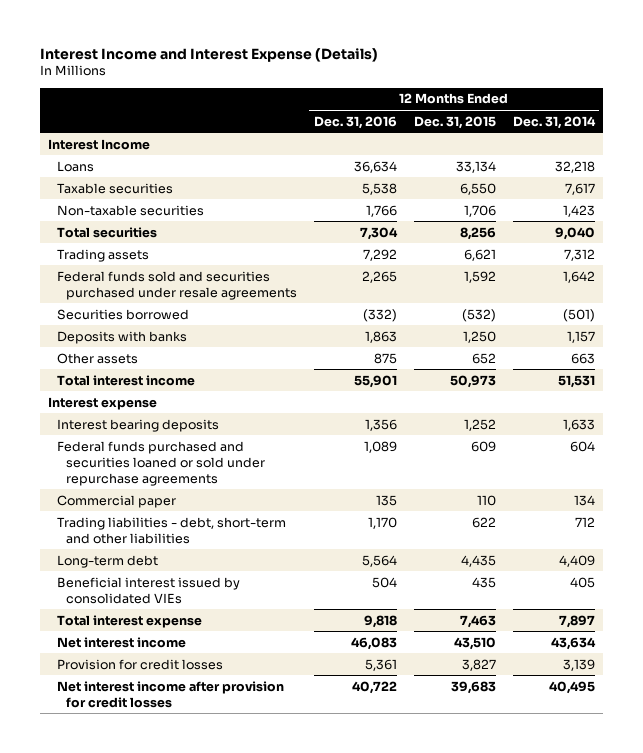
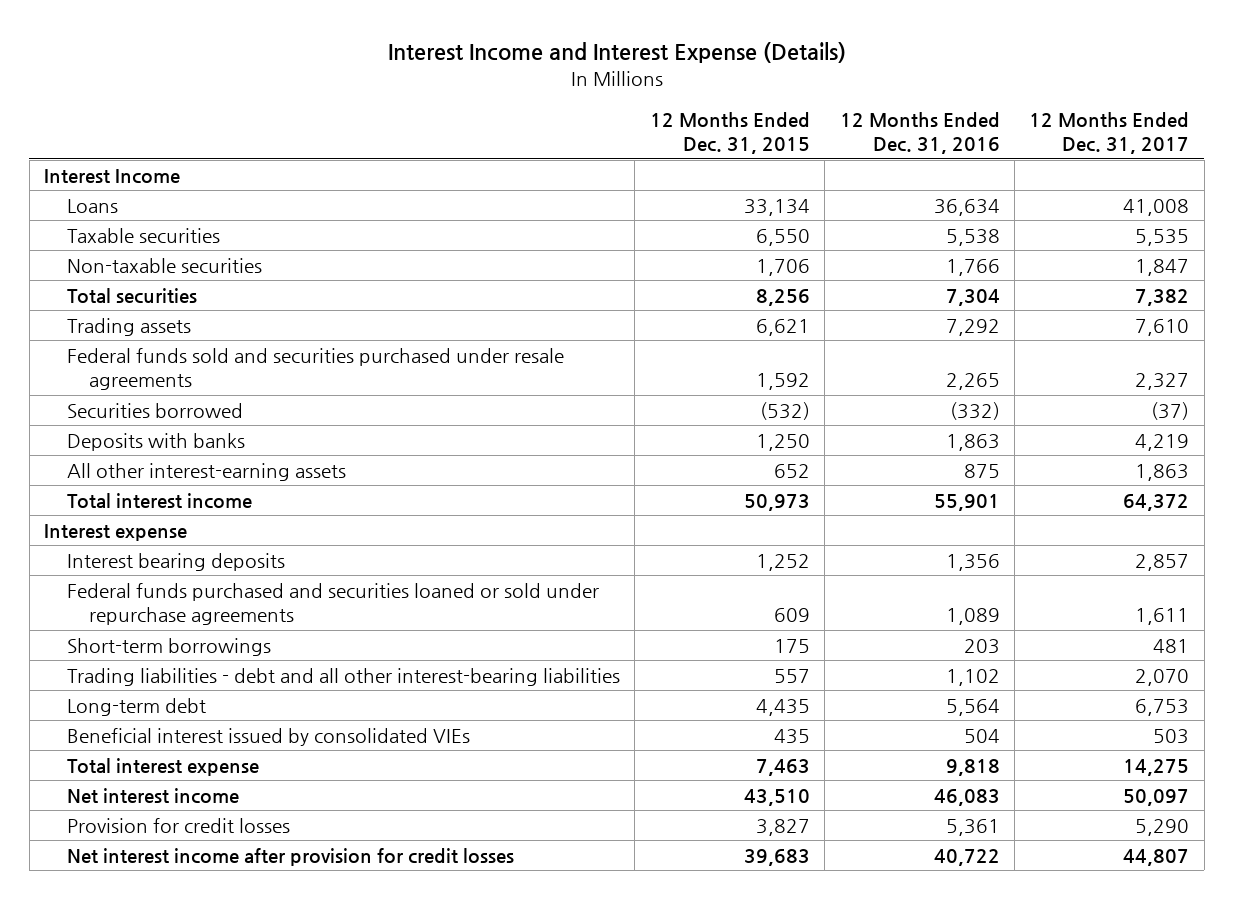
[512,115,596,129] Dec. 31, 2014 -> none
none -> [1029,112,1190,155] 12 Months Ended Dec. 31, 2017
[56,352,138,364] Other assets -> [66,462,346,481] All other interest-earning assets
[56,494,176,508] Commercial paper -> none
none -> [66,637,271,656] Short-term borrowings
[56,516,286,544] Trading liabilities - debt, short-term and other liabilities -> [66,667,620,686] Trading liabilities - debt and all other interest-bearing liabilities
[367,516,397,529] 1,170 -> [945,668,1000,686] 1,102
[471,516,496,528] 622 -> [773,668,810,683] 557

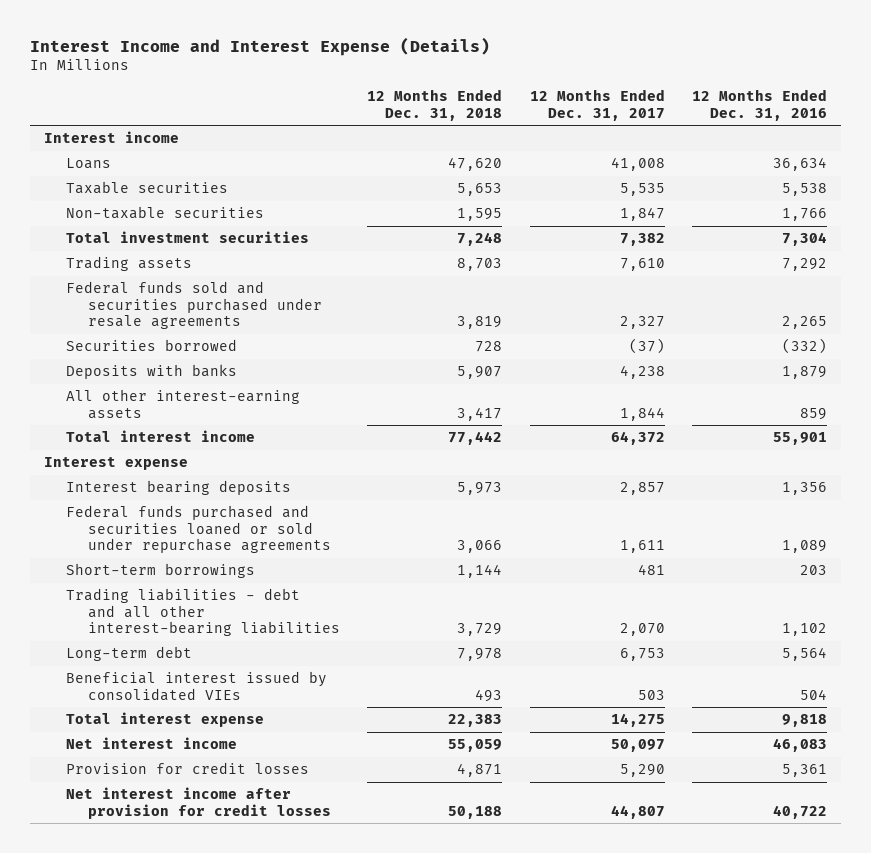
[649,112,810,155] 12 Months Ended Dec. 31, 2015 -> none
none -> [367,89,503,121] 12 Months Ended Dec. 31, 2018
[44,168,181,184] Interest Income -> [43,131,179,144] Interest income
[66,287,197,304] Total securities -> [65,231,309,244] Total investment securities
[945,433,1000,451] 1,863 -> [781,366,827,380] 1,879
[1135,433,1190,451] 4,219 -> [619,365,665,380] 4,238
[963,463,1000,478] 875 -> [799,407,827,420] 859
[1135,463,1190,481] 1,863 -> [619,406,665,421] 1,844

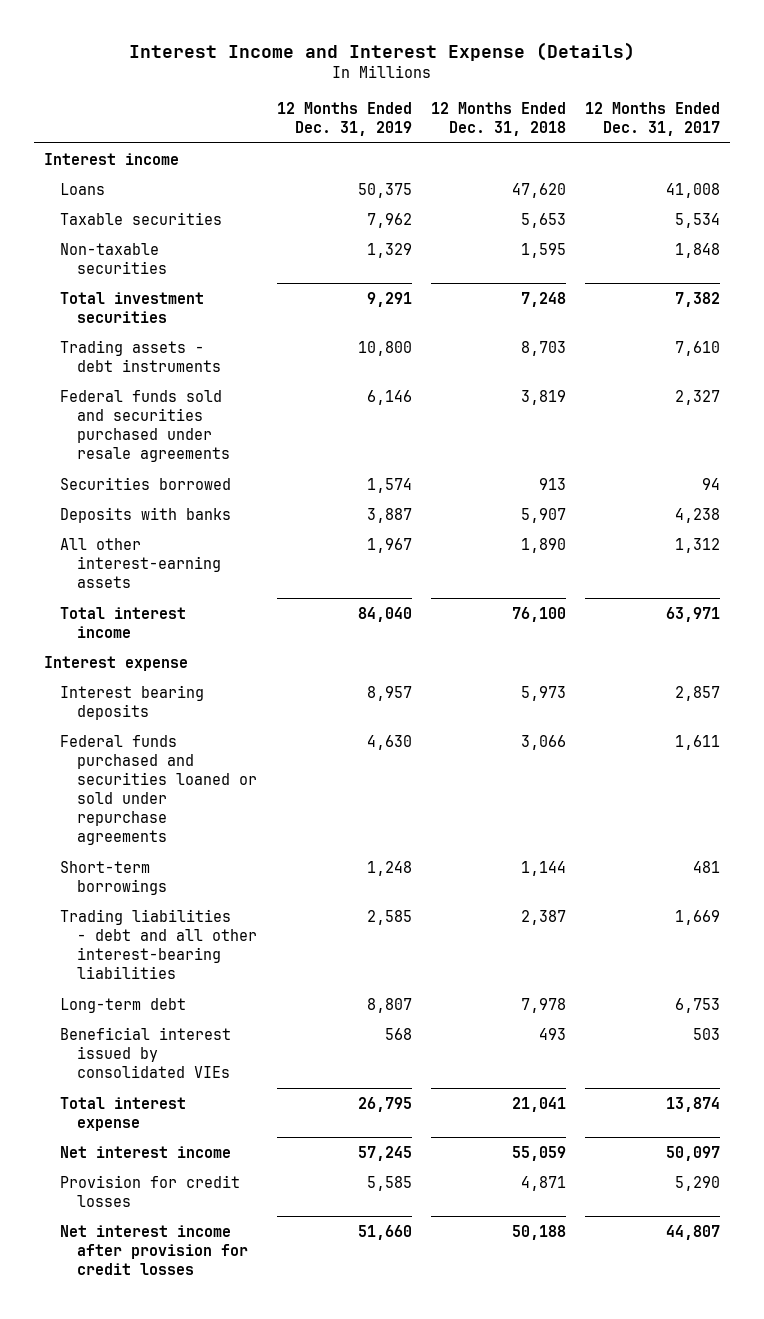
[691,89,827,121] 12 Months Ended Dec. 31, 2016 -> none
none -> [276,101,412,136] 12 Months Ended Dec. 31, 2019
[619,183,665,197] 5,535 -> [675,212,721,228] 5,534
[619,207,665,222] 1,847 -> [675,242,721,258] 1,848
[65,256,192,272] Trading assets -> [60,339,222,372] Trading assets - debt instruments
[475,341,503,353] 728 -> [538,477,566,490] 913
[628,338,665,355] (37) -> [702,477,721,490] 94
[457,406,503,421] 3,417 -> [520,537,566,553] 1,890
[619,406,665,421] 1,844 -> [675,537,721,553] 1,312
[448,431,503,446] 77,442 -> [511,606,566,622] 76,100
[610,431,665,446] 64,372 -> [666,606,721,622] 63,971
[457,623,503,637] 3,729 -> [520,909,566,925] 2,387
[619,623,665,637] 2,070 -> [675,909,721,925] 1,669
[448,714,503,728] 22,383 -> [511,1096,566,1112] 21,041
[610,713,665,728] 14,275 -> [666,1096,721,1112] 13,874

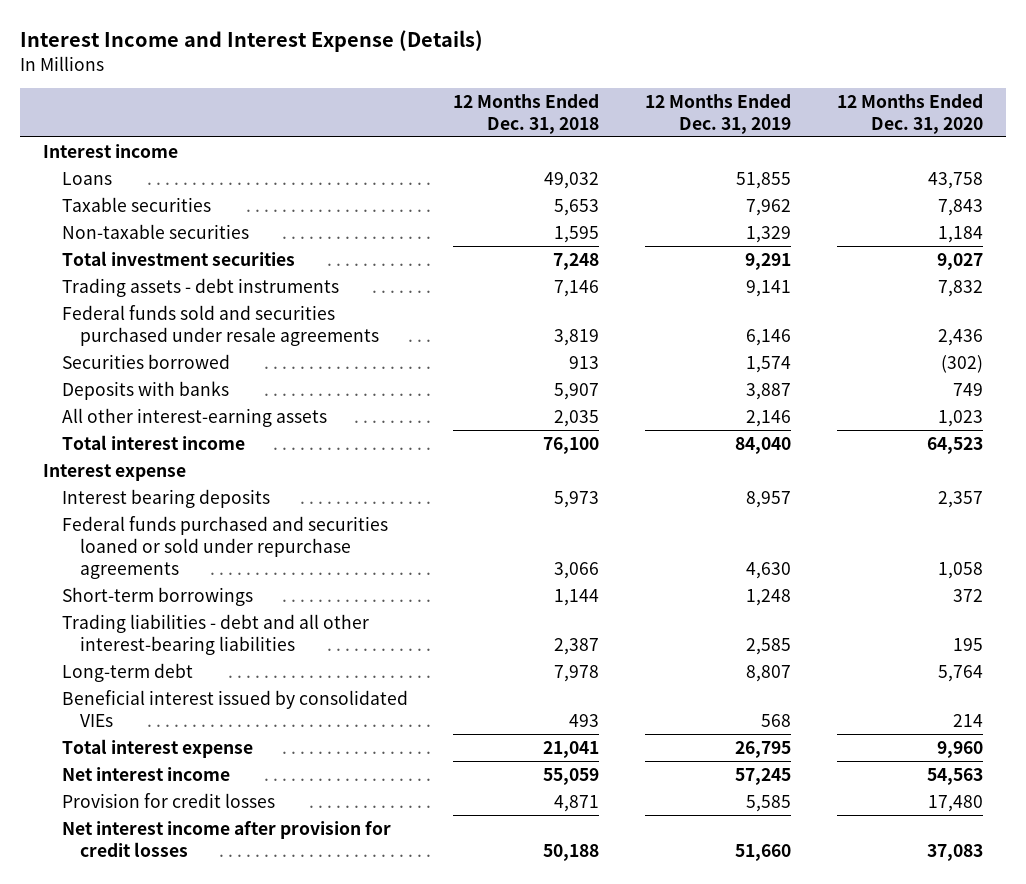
[585,101,721,136] 12 Months Ended Dec. 31, 2017 -> none
none -> [836,93,983,134] 12 Months Ended Dec. 31, 2020
[357,182,412,198] 50,375 -> [736,171,792,189] 51,855
[511,182,566,198] 47,620 -> [544,171,600,189] 49,032
[357,340,412,356] 10,800 -> [746,279,792,297] 9,141
[520,340,566,356] 8,703 -> [554,279,600,297] 7,146
[366,537,412,553] 1,967 -> [746,409,792,427] 2,146
[520,537,566,553] 1,890 -> [554,409,600,427] 2,035

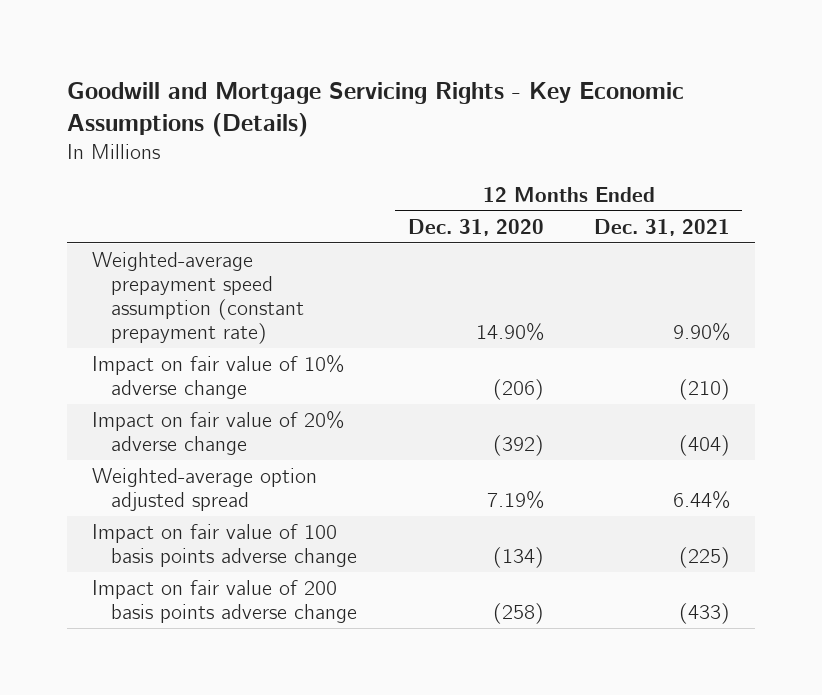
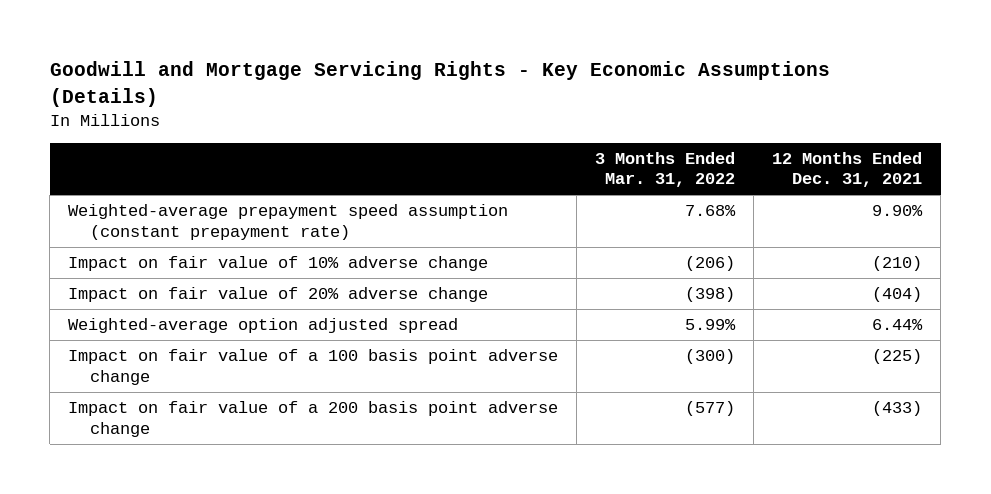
[407,218,544,236] Dec. 31, 2020 -> none
none -> [595,151,736,188] 3 Months Ended Mar. 31, 2022
[92,523,358,568] Impact on fair value of 100 basis points adverse change -> [68,348,559,385] Impact on fair value of a 100 basis point adverse change
[92,579,358,624] Impact on fair value of 200 basis points adverse change -> [68,400,559,437] Impact on fair value of a 200 basis point adverse change

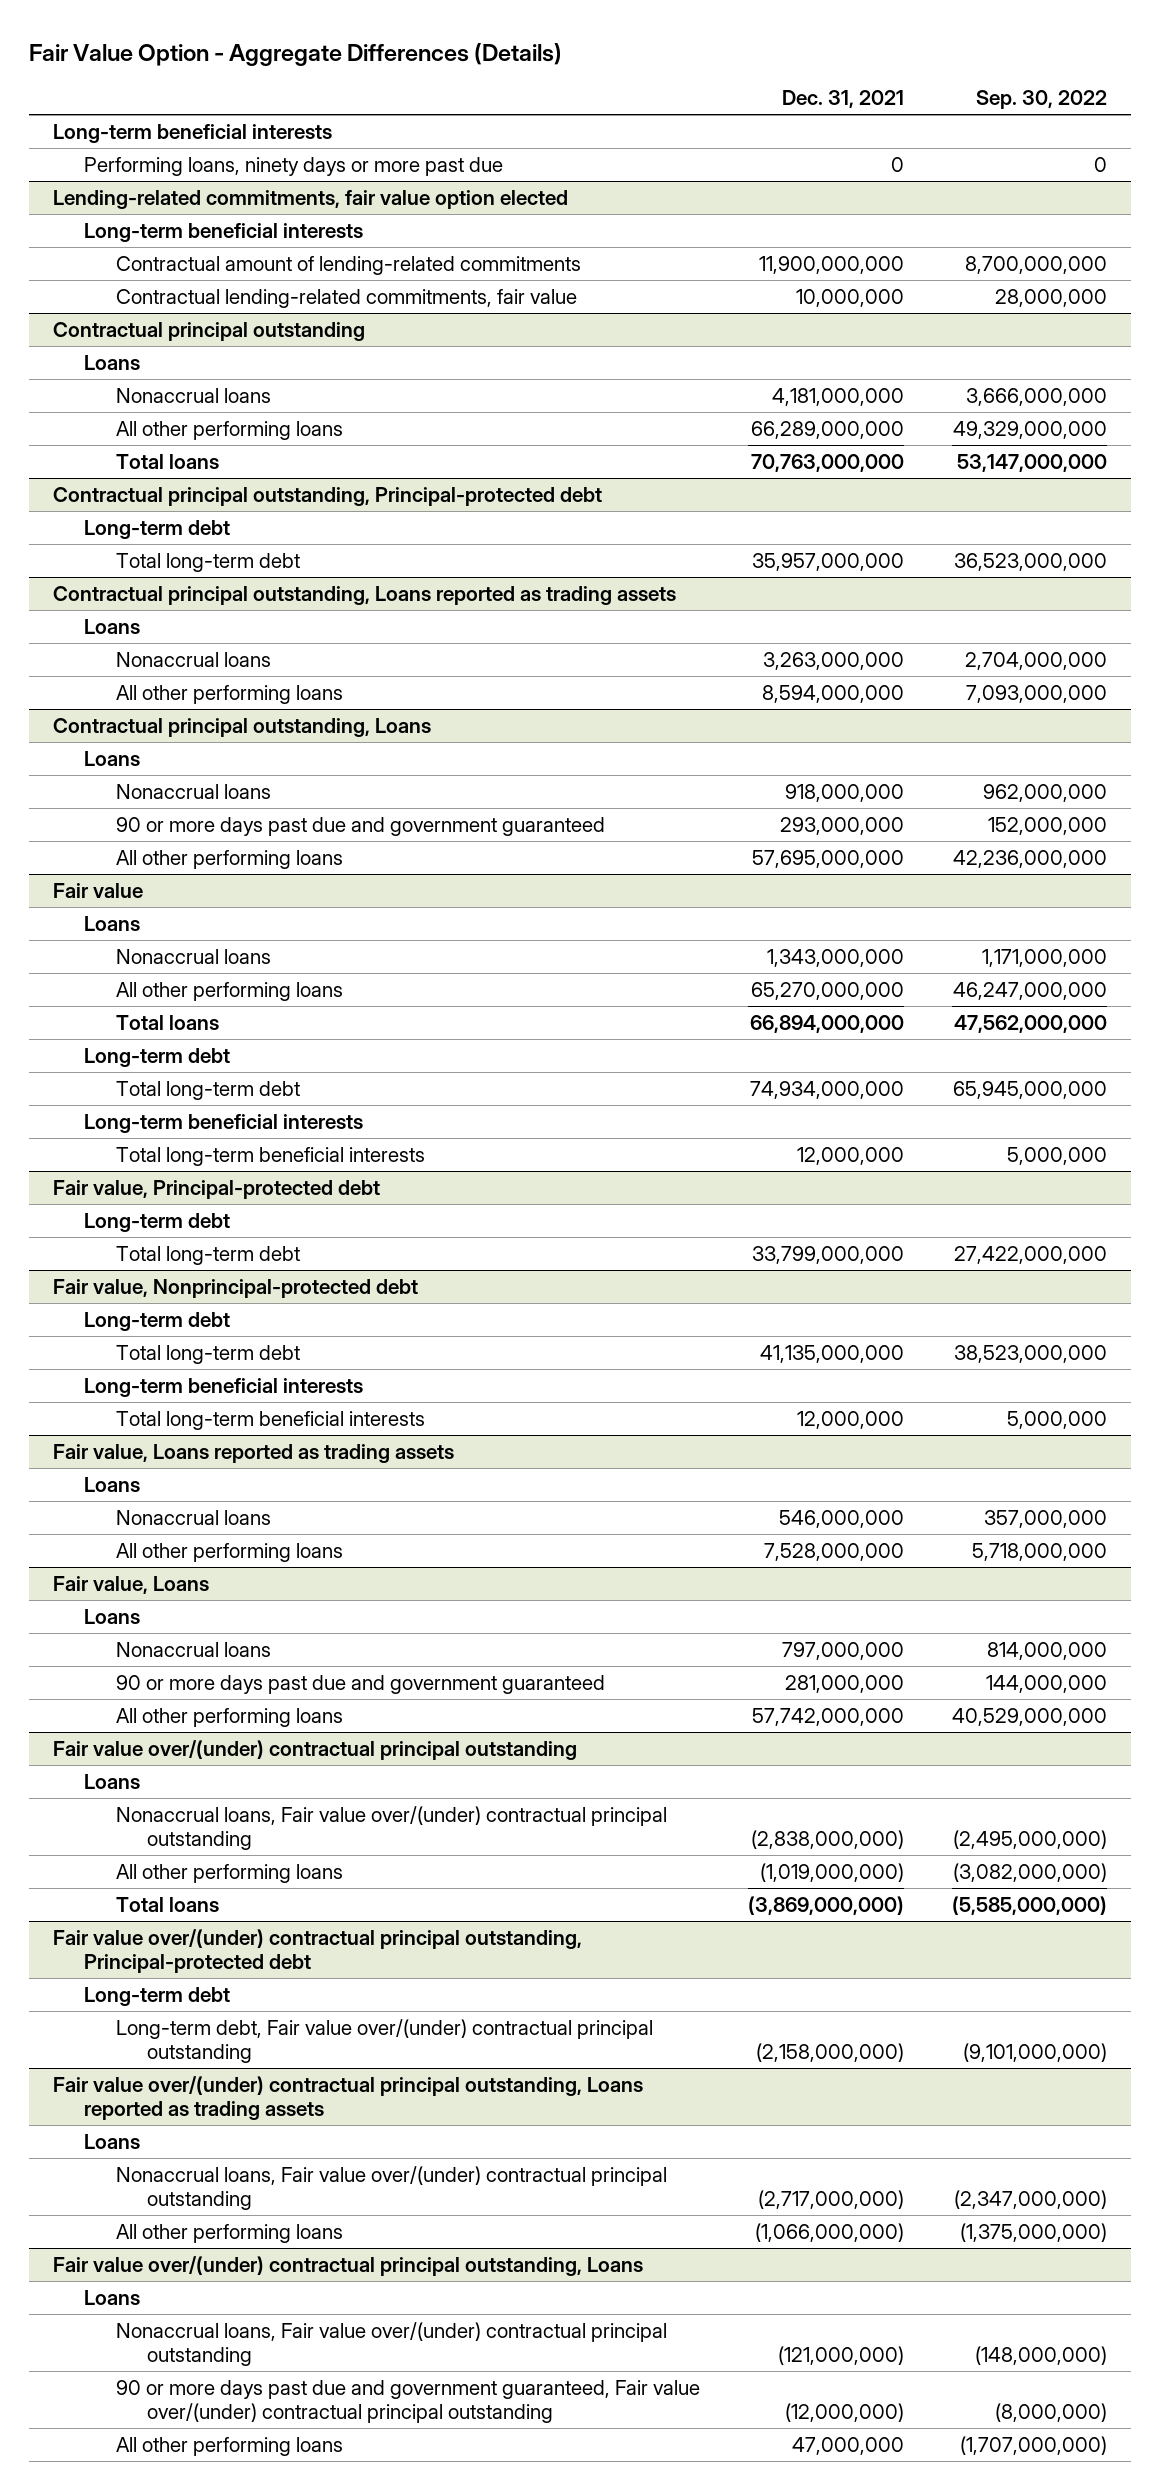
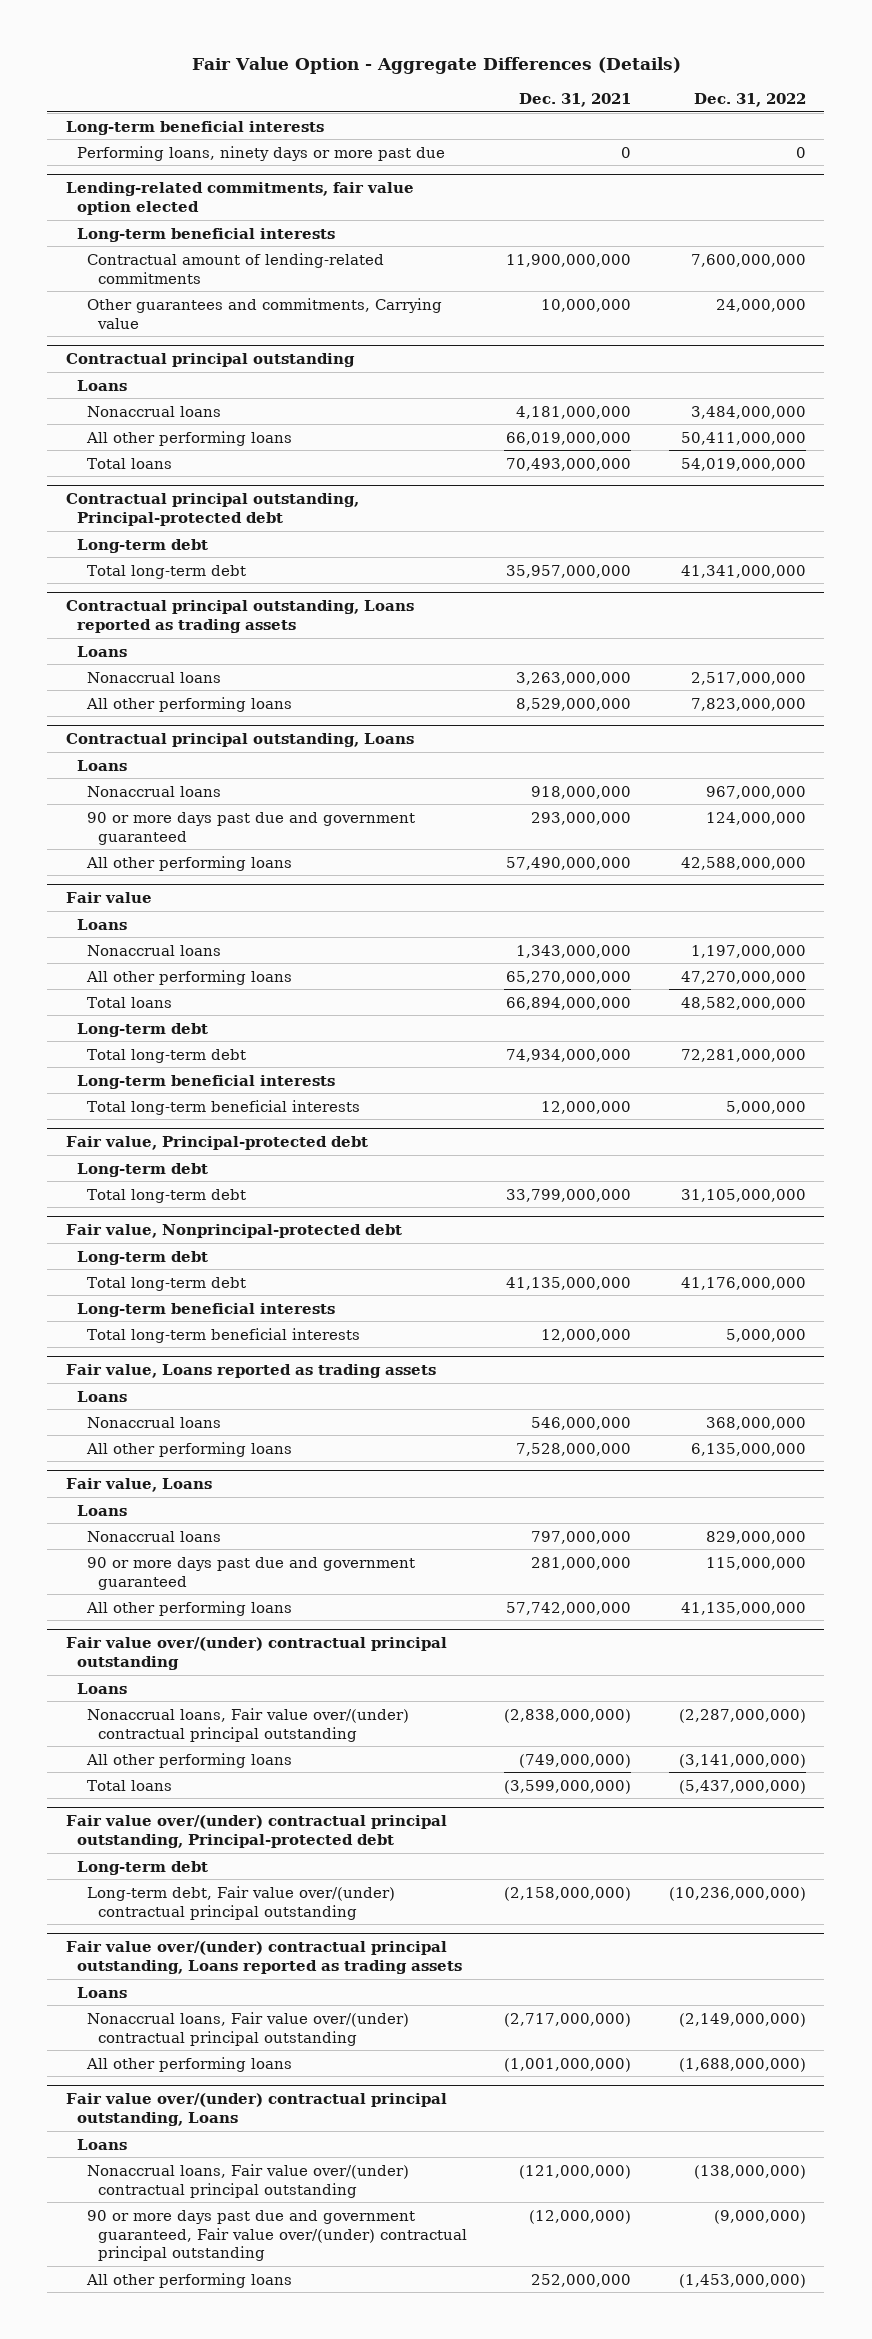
[976,89,1108,109] Sep. 30, 2022 -> none
none -> [693,92,806,107] Dec. 31, 2022
[115,288,577,308] Contractual lending-related commitments, fair value -> [87,297,443,329] Other guarantees and commitments, Carrying value
[751,420,905,439] 66,289,000,000 -> [506,431,632,445] 66,019,000,000
[751,453,905,472] 70,763,000,000 -> [506,457,632,471] 70,493,000,000
[762,684,905,703] 8,594,000,000 -> [516,697,632,711] 8,529,000,000
[752,849,905,868] 57,695,000,000 -> [506,856,632,870] 57,490,000,000
[760,1862,905,1882] (1,019,000,000) -> [519,1753,632,1768] (749,000,000)
[748,1895,905,1915] (3,869,000,000) -> [504,1779,632,1794] (3,599,000,000)
[755,2222,905,2242] (1,066,000,000) -> [504,2057,632,2072] (1,001,000,000)
[792,2436,905,2455] 47,000,000 -> [531,2273,632,2287] 252,000,000

